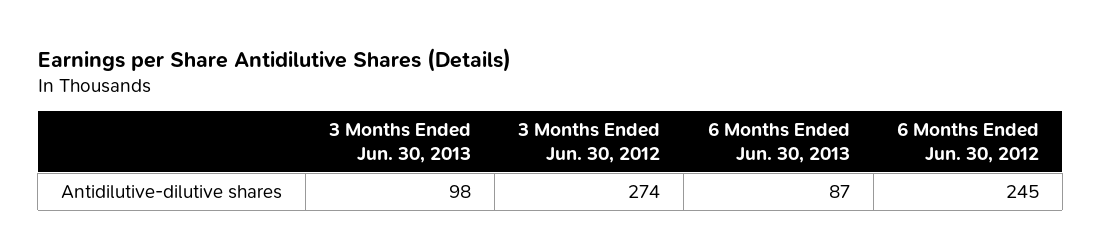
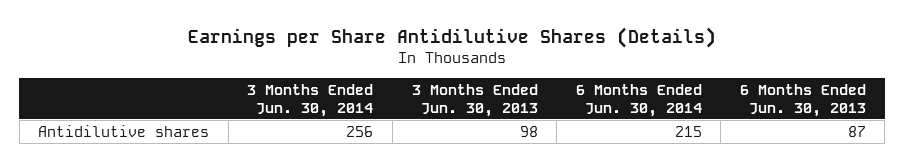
[517,123,661,163] 3 Months Ended Jun. 30, 2012 -> none
[896,122,1039,163] 6 Months Ended Jun. 30, 2012 -> none
none -> [247,83,374,117] 3 Months Ended Jun. 30, 2014
none -> [575,83,702,117] 6 Months Ended Jun. 30, 2014
[61,184,283,199] Antidilutive-dilutive shares -> [38,124,210,137] Antidilutive shares

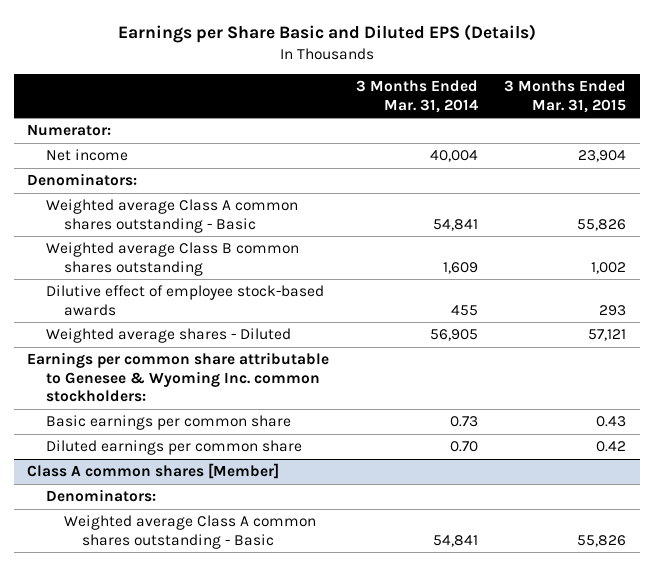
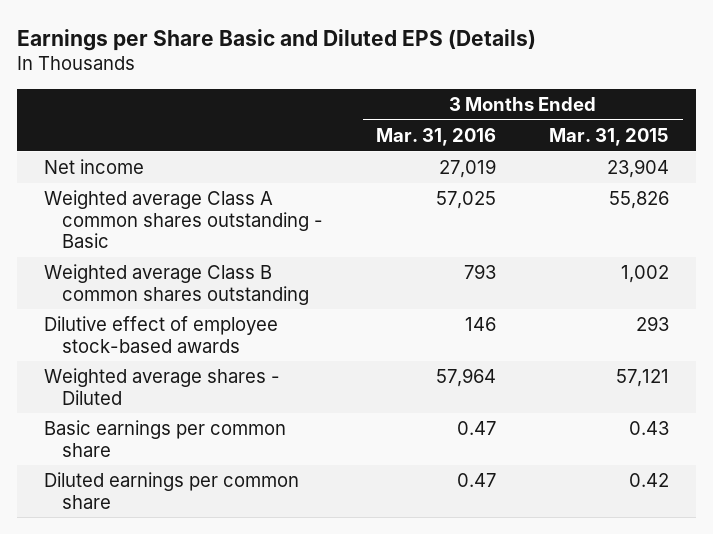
[355,80,478,113] 3 Months Ended Mar. 31, 2014 -> none
none -> [376,127,497,146] Mar. 31, 2016
[27,124,112,137] Numerator: -> none
[27,173,138,187] Denominators: -> none
[27,352,330,402] Earnings per common share attributable to Genesee & Wyoming Inc. common stockholders: -> none
[27,463,280,480] Class A common shares [Member] -> none
[45,489,156,503] Denominators: -> none
[63,515,316,549] Weighted average Class A common shares outstanding - Basic -> none

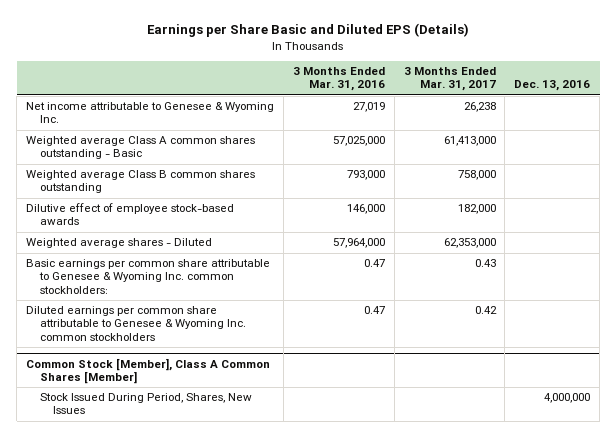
[549,127,670,146] Mar. 31, 2015 -> none
none -> [403,67,496,92] 3 Months Ended Mar. 31, 2017
none -> [514,80,591,92] Dec. 13, 2016
[43,159,144,175] Net income -> [26,102,275,124] Net income attributable to Genesee & Wyoming Inc.
[436,191,497,210] 57,025 -> [332,136,385,147] 57,025,000
[464,264,497,280] 793 -> [346,170,385,181] 793,000
[465,317,497,332] 146 -> [346,204,385,215] 146,000
[436,368,497,388] 57,964 -> [332,238,385,249] 57,964,000
[43,420,286,457] Basic earnings per common share -> [26,259,271,294] Basic earnings per common share attributable to Genesee & Wyoming Inc. common stockholders:
[43,472,299,509] Diluted earnings per common share -> [26,306,246,341] Diluted earnings per common share attributable to Genesee & Wyoming Inc. common stockholders
none -> [26,357,271,384] Common Stock [Member], Class A Common Shares [Member]
none -> [39,393,252,415] Stock Issued During Period, Shares, New Issues

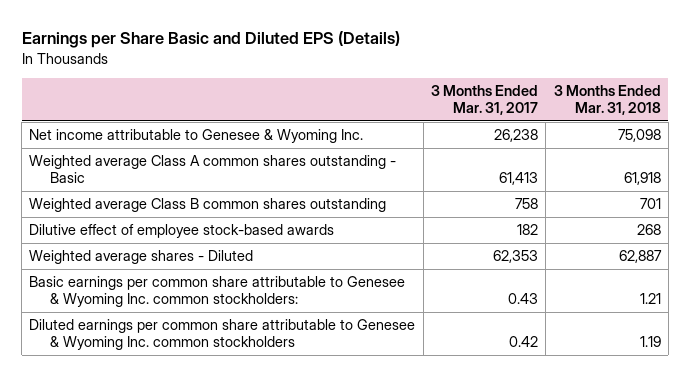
[292,67,385,92] 3 Months Ended Mar. 31, 2016 -> none
[514,80,591,92] Dec. 13, 2016 -> none
none -> [553,85,661,116] 3 Months Ended Mar. 31, 2018
[443,136,496,147] 61,413,000 -> [499,172,539,186] 61,413
[457,170,496,181] 758,000 -> [515,198,539,210] 758
[457,204,496,215] 182,000 -> [517,224,539,236] 182
[443,238,496,249] 62,353,000 -> [493,250,539,264] 62,353
[26,357,271,384] Common Stock [Member], Class A Common Shares [Member] -> none
[39,393,252,415] Stock Issued During Period, Shares, New Issues -> none

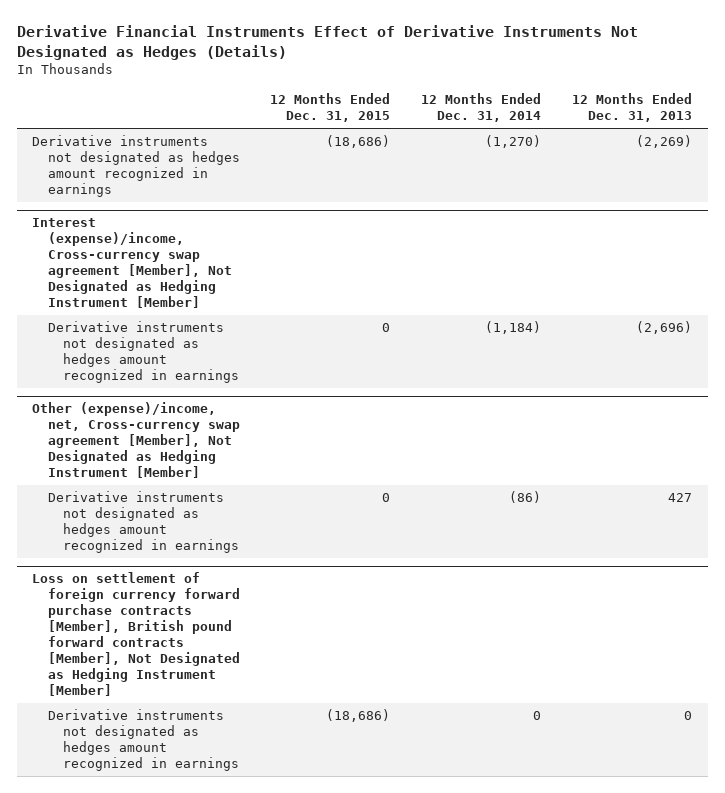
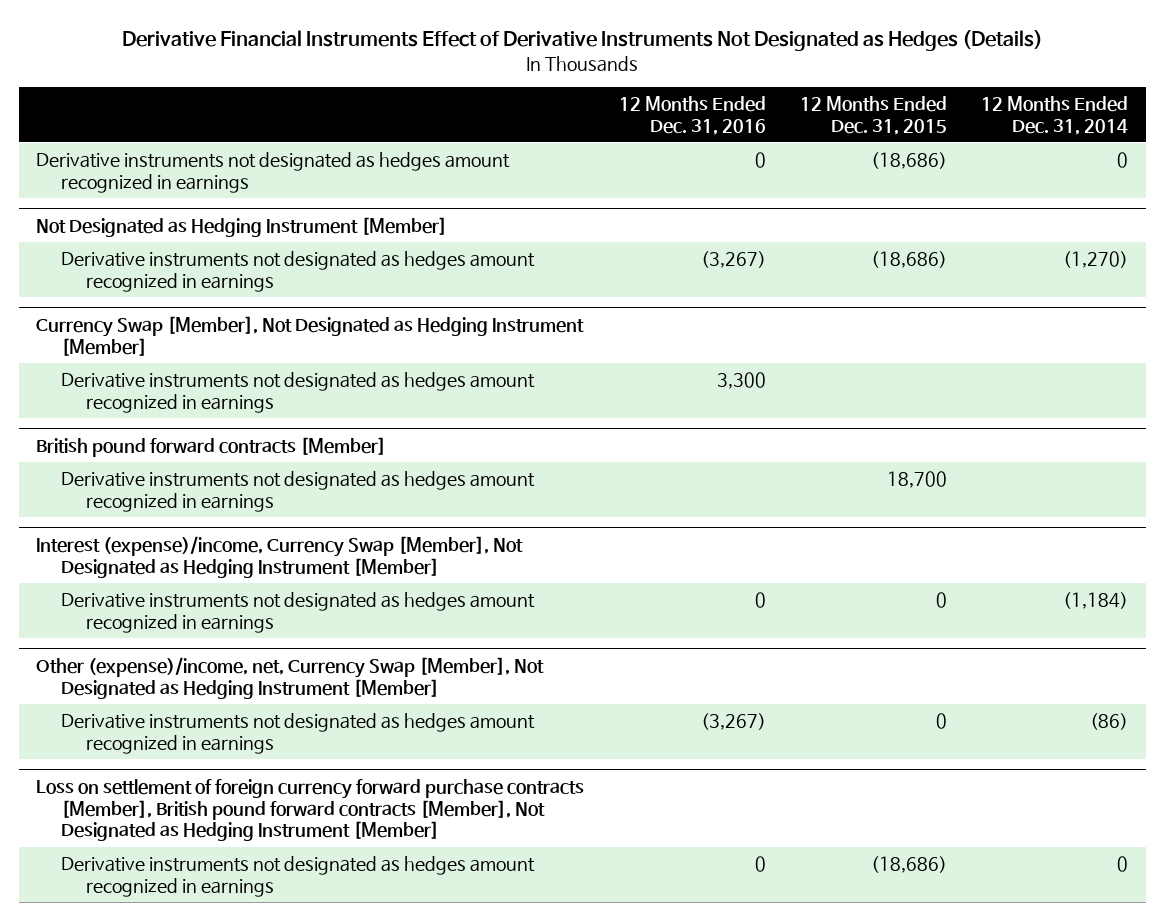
[572,93,693,123] 12 Months Ended Dec. 31, 2013 -> none
none -> [618,95,766,135] 12 Months Ended Dec. 31, 2016
none -> [36,151,511,193] Derivative instruments not designated as hedges amount recognized in earnings
none -> [36,216,448,237] Not Designated as Hedging Instrument [Member]
none -> [36,315,585,356] Currency Swap [Member], Not Designated as Hedging Instrument [Member]
none -> [60,371,535,413] Derivative instruments not designated as hedges amount recognized in earnings
none -> [36,436,387,457] British pound forward contracts [Member]
none -> [60,470,535,512] Derivative instruments not designated as hedges amount recognized in earnings
[32,218,232,309] Interest (expense)/income, Cross-currency swap agreement [Member], Not Designated as Hedging Instrument [Member] -> [36,535,524,578] Interest (expense)/income, Currency Swap [Member], Not Designated as Hedging Instrument [Member]
[32,402,240,479] Other (expense)/income, net, Cross-currency swap agreement [Member], Not Designated as Hedging Instrument [Member] -> [36,656,545,699] Other (expense)/income, net, Currency Swap [Member], Not Designated as Hedging Instrument [Member]

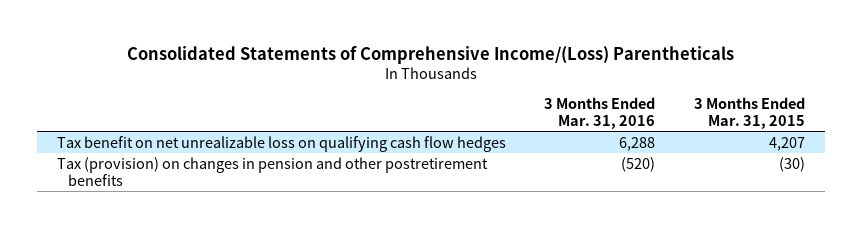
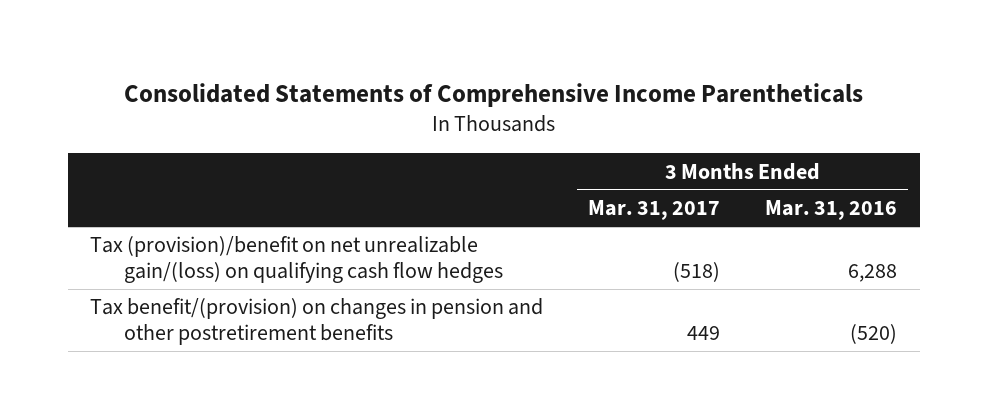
[126,45,734,64] Consolidated Statements of Comprehensive Income/(Loss) Parentheticals -> [123,82,863,107] Consolidated Statements of Comprehensive Income Parentheticals
[694,96,806,130] 3 Months Ended Mar. 31, 2015 -> none
none -> [588,200,721,221] Mar. 31, 2017
[56,135,506,152] Tax benefit on net unrealizable loss on qualifying cash flow hedges -> [90,236,504,284] Tax (provision)/benefit on net unrealizable gain/(loss) on qualifying cash flow hedges
[56,156,488,186] Tax (provision) on changes in pension and other postretirement benefits -> [90,298,544,346] Tax benefit/(provision) on changes in pension and other postretirement benefits

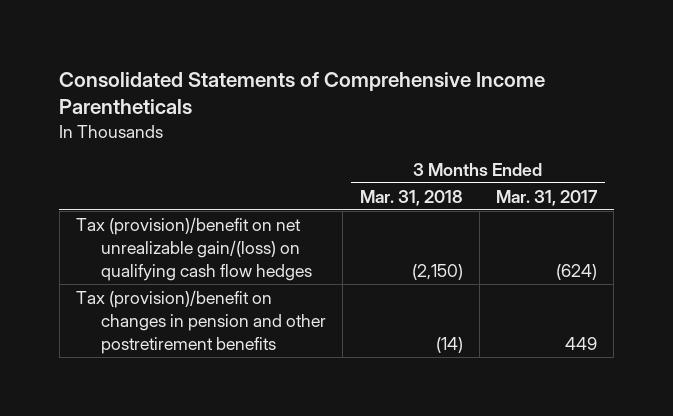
[765,200,898,221] Mar. 31, 2016 -> none
none -> [359,189,463,206] Mar. 31, 2018
[673,262,721,283] (518) -> [555,263,597,280] (624)
[90,298,544,346] Tax benefit/(provision) on changes in pension and other postretirement benefits -> [75,289,327,354] Tax (provision)/benefit on changes in pension and other postretirement benefits

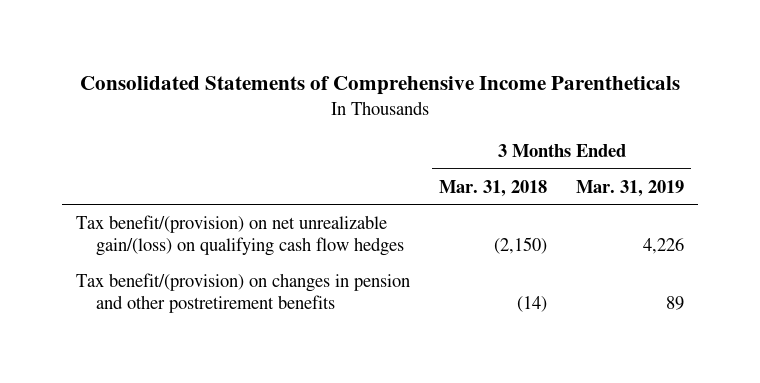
[495,189,598,206] Mar. 31, 2017 -> none
none -> [575,179,684,197] Mar. 31, 2019
[75,216,313,281] Tax (provision)/benefit on net unrealizable gain/(loss) on qualifying cash flow hedges -> [76,214,404,257] Tax benefit/(provision) on net unrealizable gain/(loss) on qualifying cash flow hedges
[75,289,327,354] Tax (provision)/benefit on changes in pension and other postretirement benefits -> [76,272,411,314] Tax benefit/(provision) on changes in pension and other postretirement benefits

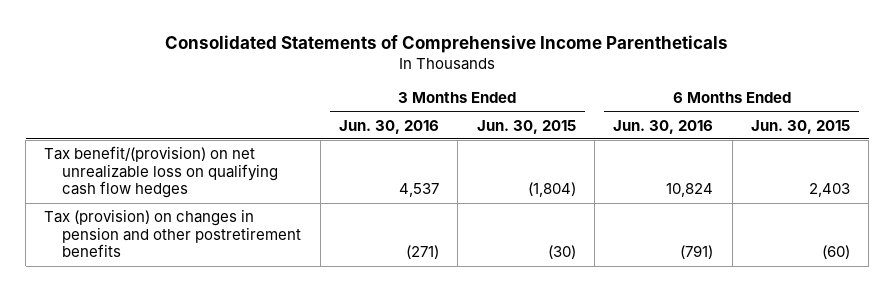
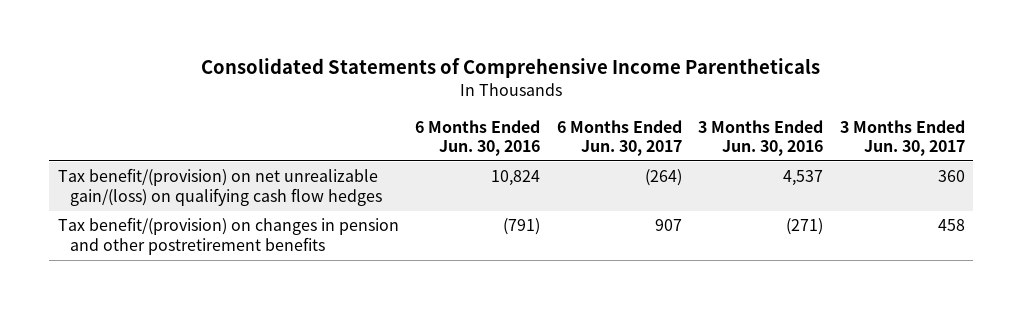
[476,119,576,134] Jun. 30, 2015 -> none
[750,119,850,134] Jun. 30, 2015 -> none
none -> [556,119,682,157] 6 Months Ended Jun. 30, 2017
none -> [839,119,965,157] 3 Months Ended Jun. 30, 2017
[44,146,279,199] Tax benefit/(provision) on net unrealizable loss on qualifying cash flow hedges -> [57,168,382,207] Tax benefit/(provision) on net unrealizable gain/(loss) on qualifying cash flow hedges
[44,209,302,258] Tax (provision) on changes in pension and other postretirement benefits -> [57,217,399,256] Tax benefit/(provision) on changes in pension and other postretirement benefits

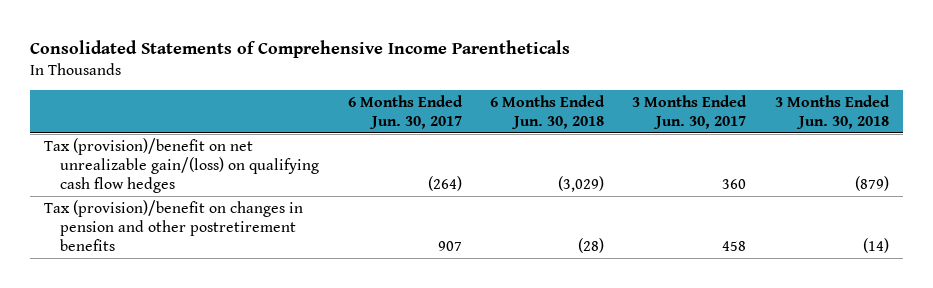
[415,119,541,157] 6 Months Ended Jun. 30, 2016 -> none
[698,119,824,157] 3 Months Ended Jun. 30, 2016 -> none
none -> [490,94,606,129] 6 Months Ended Jun. 30, 2018
none -> [774,94,890,129] 3 Months Ended Jun. 30, 2018
[57,168,382,207] Tax benefit/(provision) on net unrealizable gain/(loss) on qualifying cash flow hedges -> [44,137,320,193] Tax (provision)/benefit on net unrealizable gain/(loss) on qualifying cash flow hedges
[57,217,399,256] Tax benefit/(provision) on changes in pension and other postretirement benefits -> [44,199,304,251] Tax (provision)/benefit on changes in pension and other postretirement benefits

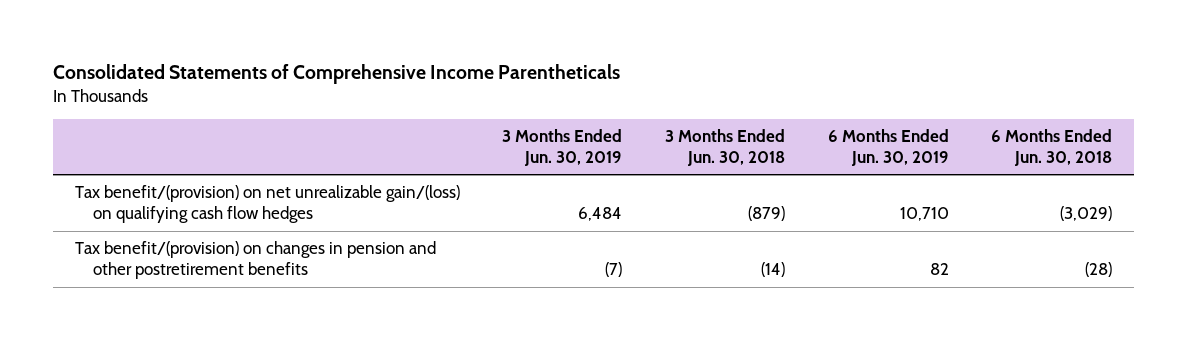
[347,94,463,129] 6 Months Ended Jun. 30, 2017 -> none
[632,94,748,129] 3 Months Ended Jun. 30, 2017 -> none
none -> [502,128,623,167] 3 Months Ended Jun. 30, 2019
none -> [827,128,949,167] 6 Months Ended Jun. 30, 2019
[44,137,320,193] Tax (provision)/benefit on net unrealizable gain/(loss) on qualifying cash flow hedges -> [74,184,460,224] Tax benefit/(provision) on net unrealizable gain/(loss) on qualifying cash flow hedges
[44,199,304,251] Tax (provision)/benefit on changes in pension and other postretirement benefits -> [74,240,436,280] Tax benefit/(provision) on changes in pension and other postretirement benefits

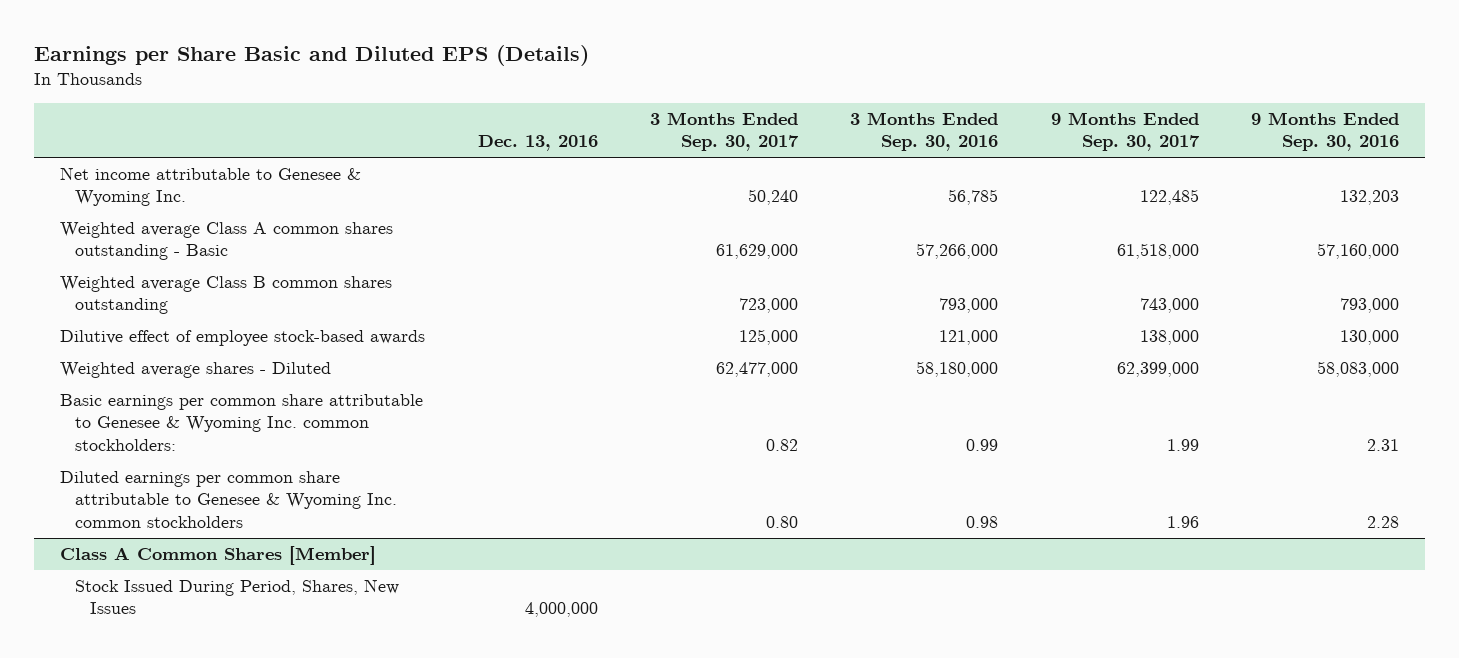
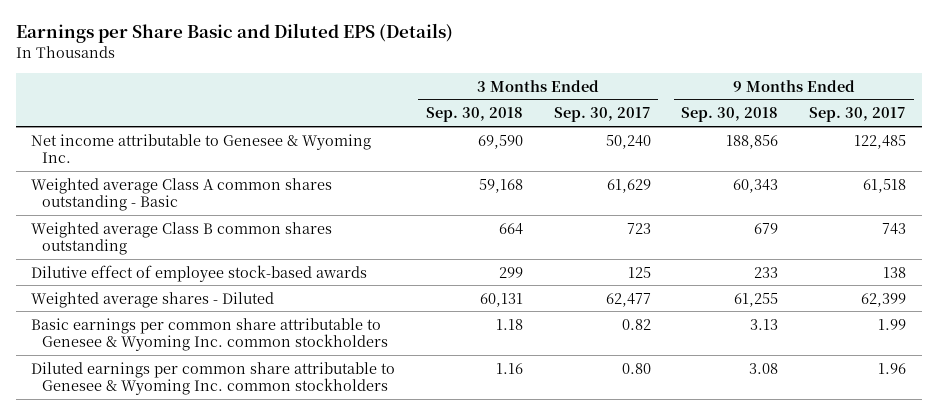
[477,135,598,152] Dec. 13, 2016 -> none
[850,111,999,152] 3 Months Ended Sep. 30, 2016 -> none
[1250,111,1399,152] 9 Months Ended Sep. 30, 2016 -> none
none -> [425,107,523,123] Sep. 30, 2018
none -> [681,107,779,123] Sep. 30, 2018
[715,244,798,260] 61,629,000 -> [606,178,651,193] 61,629
[1116,243,1199,260] 61,518,000 -> [863,178,907,193] 61,518
[738,298,798,314] 723,000 -> [626,222,651,234] 723
[1139,298,1199,314] 743,000 -> [882,222,907,235] 743
[738,328,798,345] 125,000 -> [627,266,651,278] 125
[1139,329,1199,345] 138,000 -> [883,266,907,278] 138
[715,361,798,377] 62,477,000 -> [605,292,651,307] 62,477
[1116,361,1199,377] 62,399,000 -> [861,292,907,307] 62,399
[60,393,424,451] Basic earnings per common share attributable to Genesee & Wyoming Inc. common stockholders: -> [31,317,388,352] Basic earnings per common share attributable to Genesee & Wyoming Inc. common stockholders
[60,545,377,565] Class A Common Shares [Member] -> none
[75,578,400,615] Stock Issued During Period, Shares, New Issues -> none

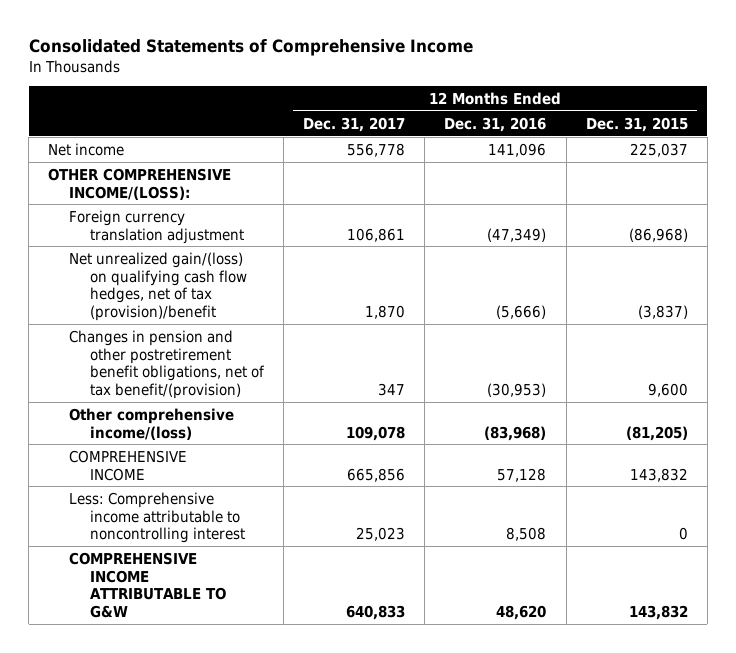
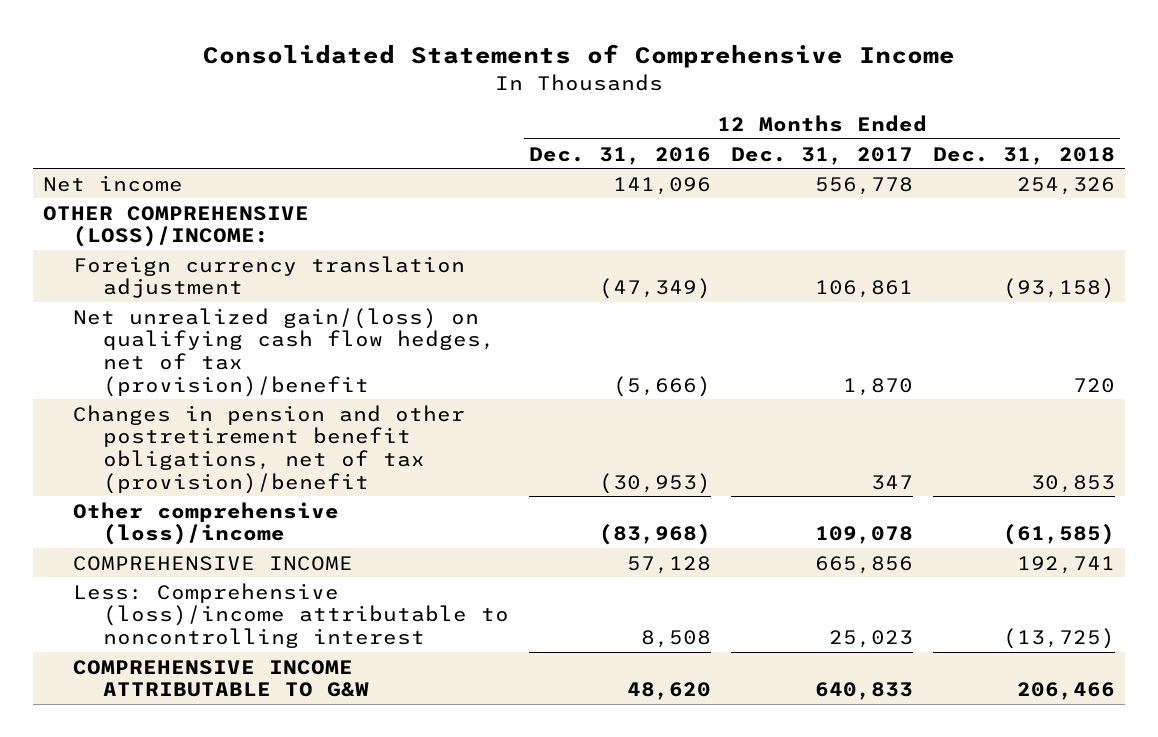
[585,116,688,132] Dec. 31, 2015 -> none
none -> [932,146,1115,165] Dec. 31, 2018
[48,167,232,200] OTHER COMPREHENSIVE INCOME/(LOSS): -> [42,205,309,248] OTHER COMPREHENSIVE (LOSS)/INCOME:
[69,329,265,400] Changes in pension and other postretirement benefit obligations, net of tax benefit/(provision) -> [72,404,465,494] Changes in pension and other postretirement benefit obligations, net of tax (provision)/benefit
[69,407,235,440] Other comprehensive income/(loss) -> [72,501,339,546] Other comprehensive (loss)/income
[69,491,245,544] Less: Comprehensive income attributable to noncontrolling interest -> [72,582,510,648] Less: Comprehensive (loss)/income attributable to noncontrolling interest

